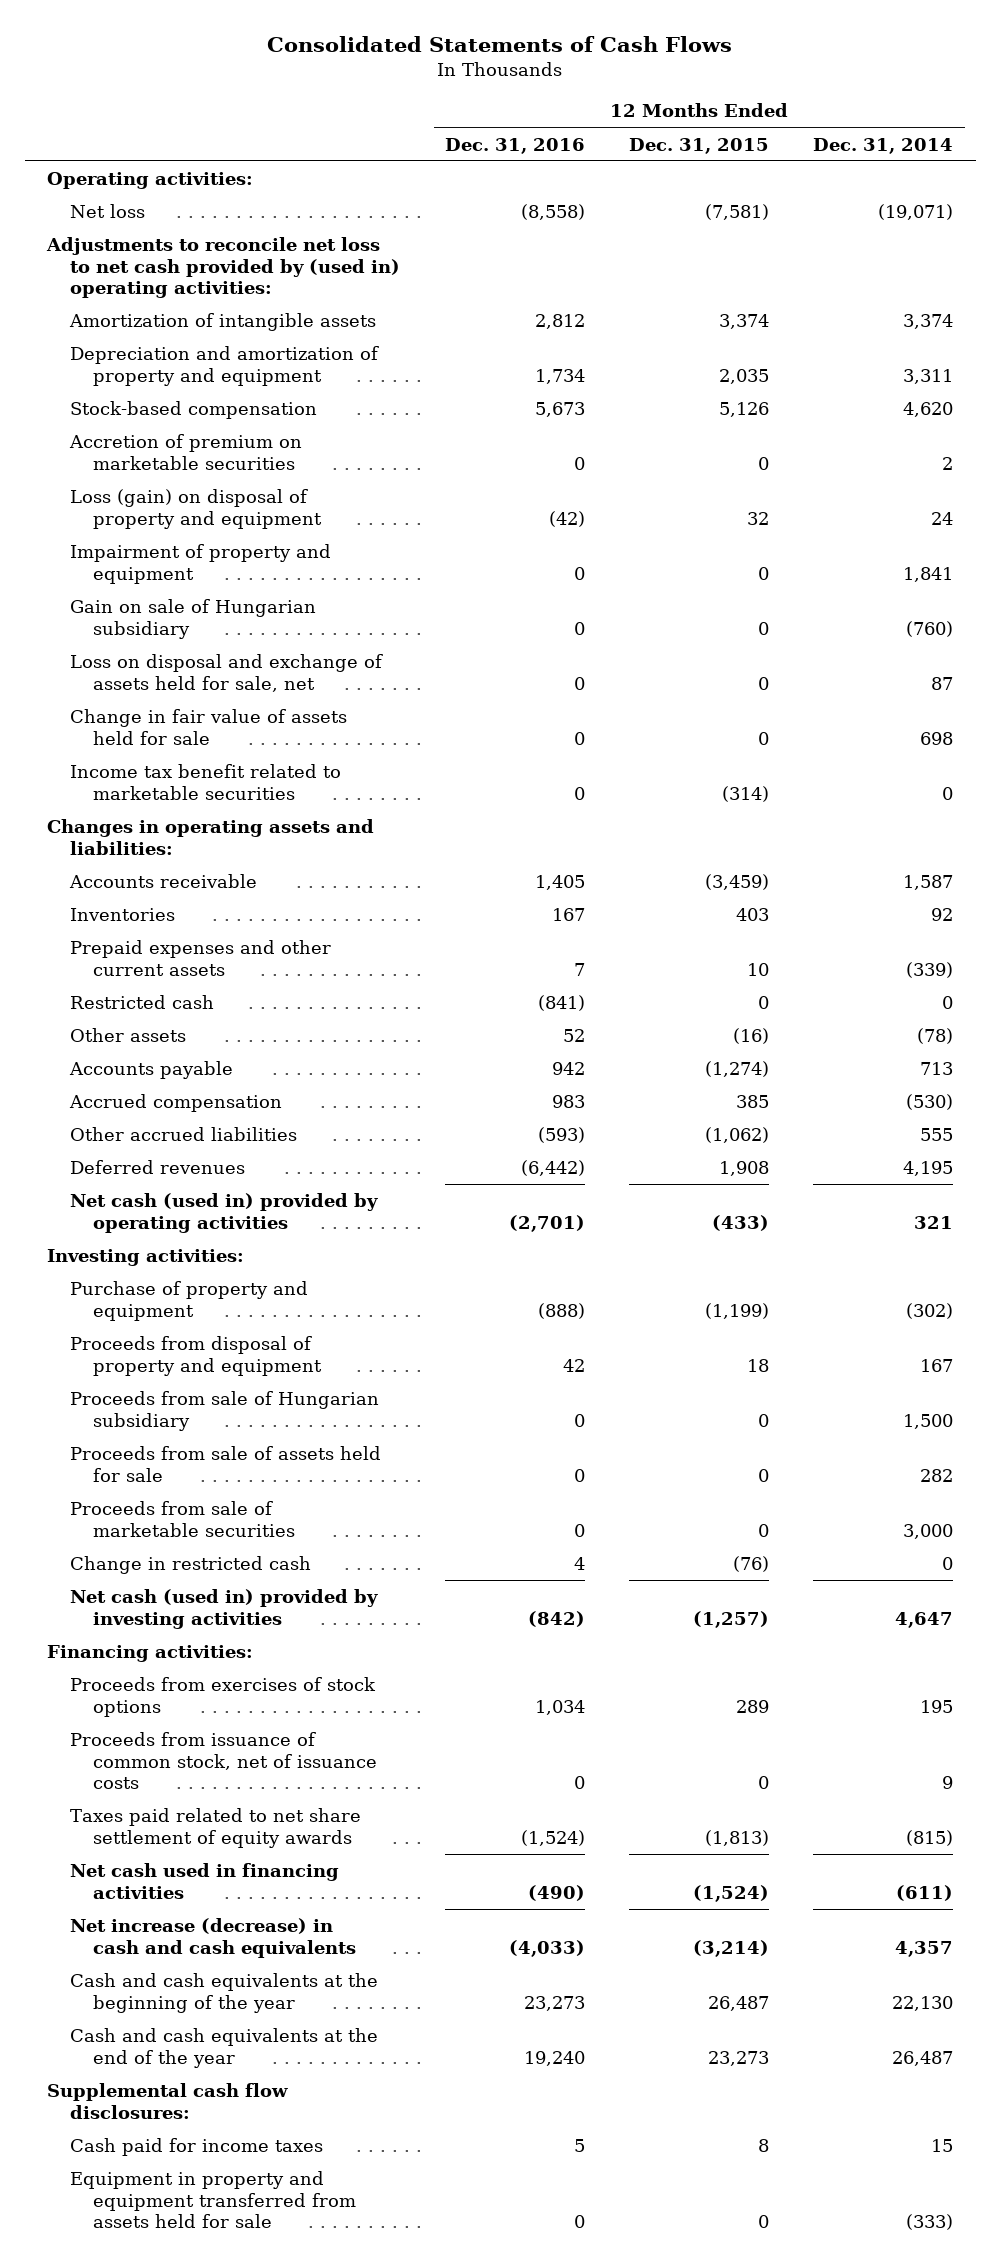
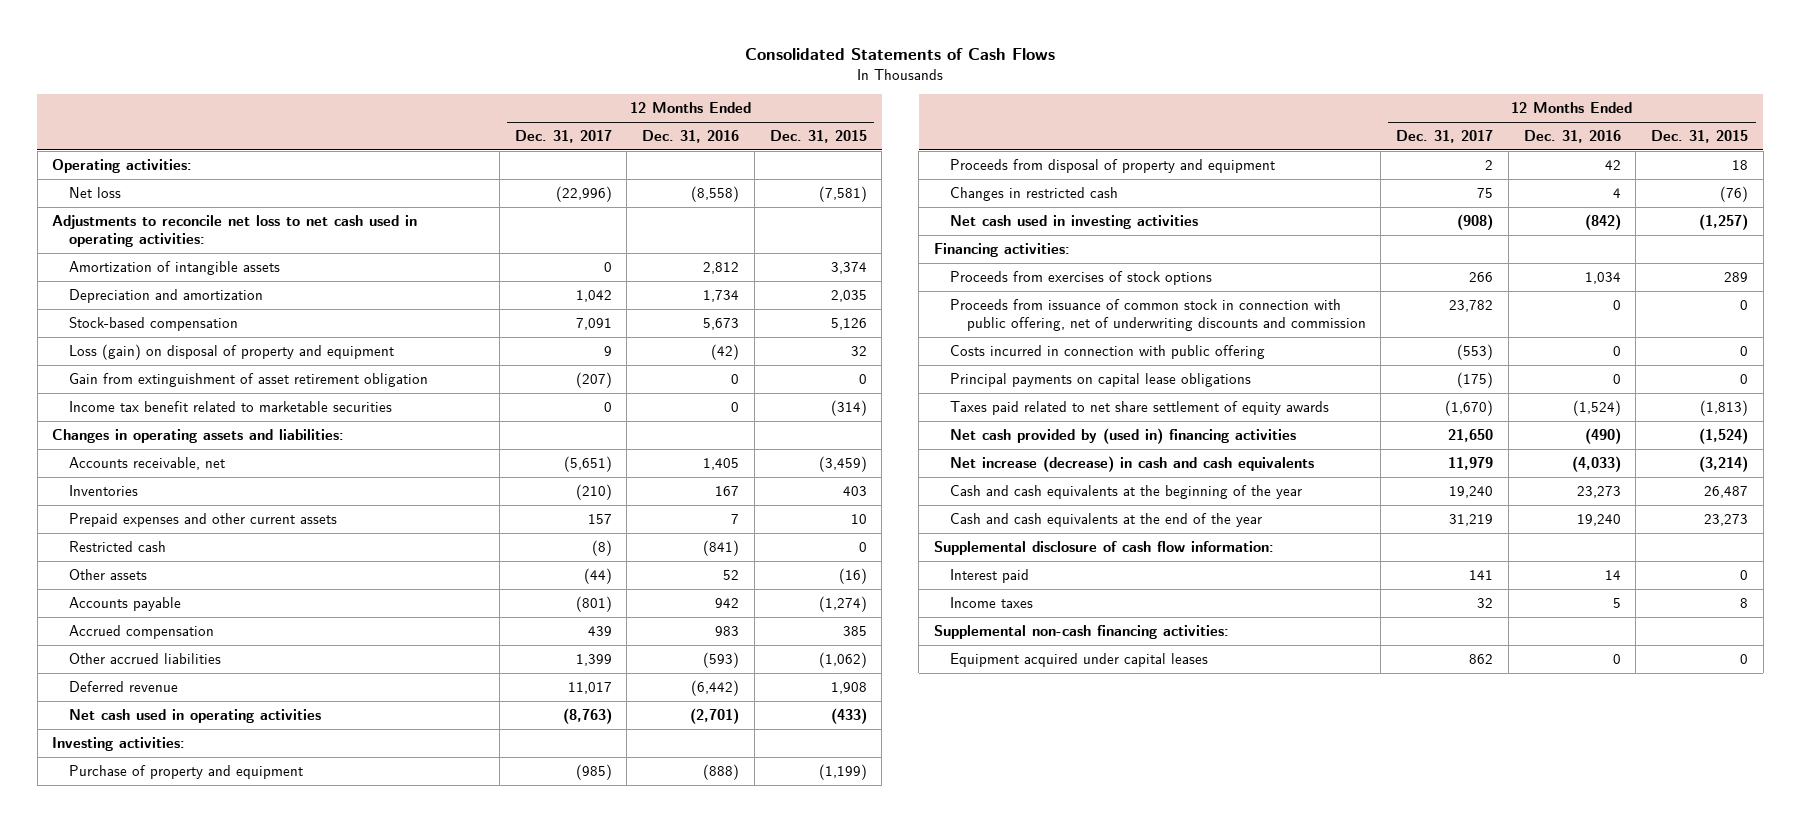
[813,137,954,154] Dec. 31, 2014 -> none
none -> [514,130,612,144] Dec. 31, 2017
[46,237,401,298] Adjustments to reconcile net loss to net cash provided by (used in) operating activities: -> [52,214,418,248] Adjustments to reconcile net loss to net cash used in operating activities:
[70,346,380,386] Depreciation and amortization of property and equipment -> [68,288,263,303] Depreciation and amortization
[69,434,303,470] Accretion of premium on marketable securities -> none
[70,544,332,584] Impairment of property and equipment -> none
[70,599,317,639] Gain on sale of Hungarian subsidiary -> none
[70,654,384,692] Loss on disposal and exchange of assets held for sale, net -> none
[70,709,348,745] Change in fair value of assets held for sale -> none
none -> [68,372,428,387] Gain from extinguishment of asset retirement obligation
[69,874,258,889] Accounts receivable -> [68,456,225,470] Accounts receivable, net
[70,1160,246,1175] Deferred revenues -> [68,680,178,692] Deferred revenue
[70,1193,379,1233] Net cash (used in) provided by operating activities -> [68,708,321,723] Net cash used in operating activities
[70,1391,380,1431] Proceeds from sale of Hungarian subsidiary -> none
[70,1446,382,1482] Proceeds from sale of assets held for sale -> none
[70,1501,296,1537] Proceeds from sale of marketable securities -> none
[70,1556,312,1575] Change in restricted cash -> [950,186,1119,201] Changes in restricted cash
[70,1589,379,1629] Net cash (used in) provided by investing activities -> [950,214,1199,229] Net cash used in investing activities
[70,1732,378,1789] Proceeds from issuance of common stock, net of issuance costs -> [950,298,1366,332] Proceeds from issuance of common stock in connection with public offering, net of underwriting discounts and commission
none -> [950,344,1266,359] Costs incurred in connection with public offering
none -> [950,372,1252,387] Principal payments on capital lease obligations
[70,1863,340,1899] Net cash used in financing activities -> [950,427,1297,444] Net cash provided by (used in) financing activities
[70,2171,357,2228] Equipment in property and equipment transferred from assets held for sale -> none
[47,2083,289,2119] Supplemental cash flow disclosures: -> [933,540,1274,555] Supplemental disclosure of cash flow information:
none -> [950,568,1030,583] Interest paid
[70,2138,324,2157] Cash paid for income taxes -> [950,596,1034,608] Income taxes
none -> [933,624,1229,639] Supplemental non-cash financing activities:
none -> [950,652,1209,667] Equipment acquired under capital leases

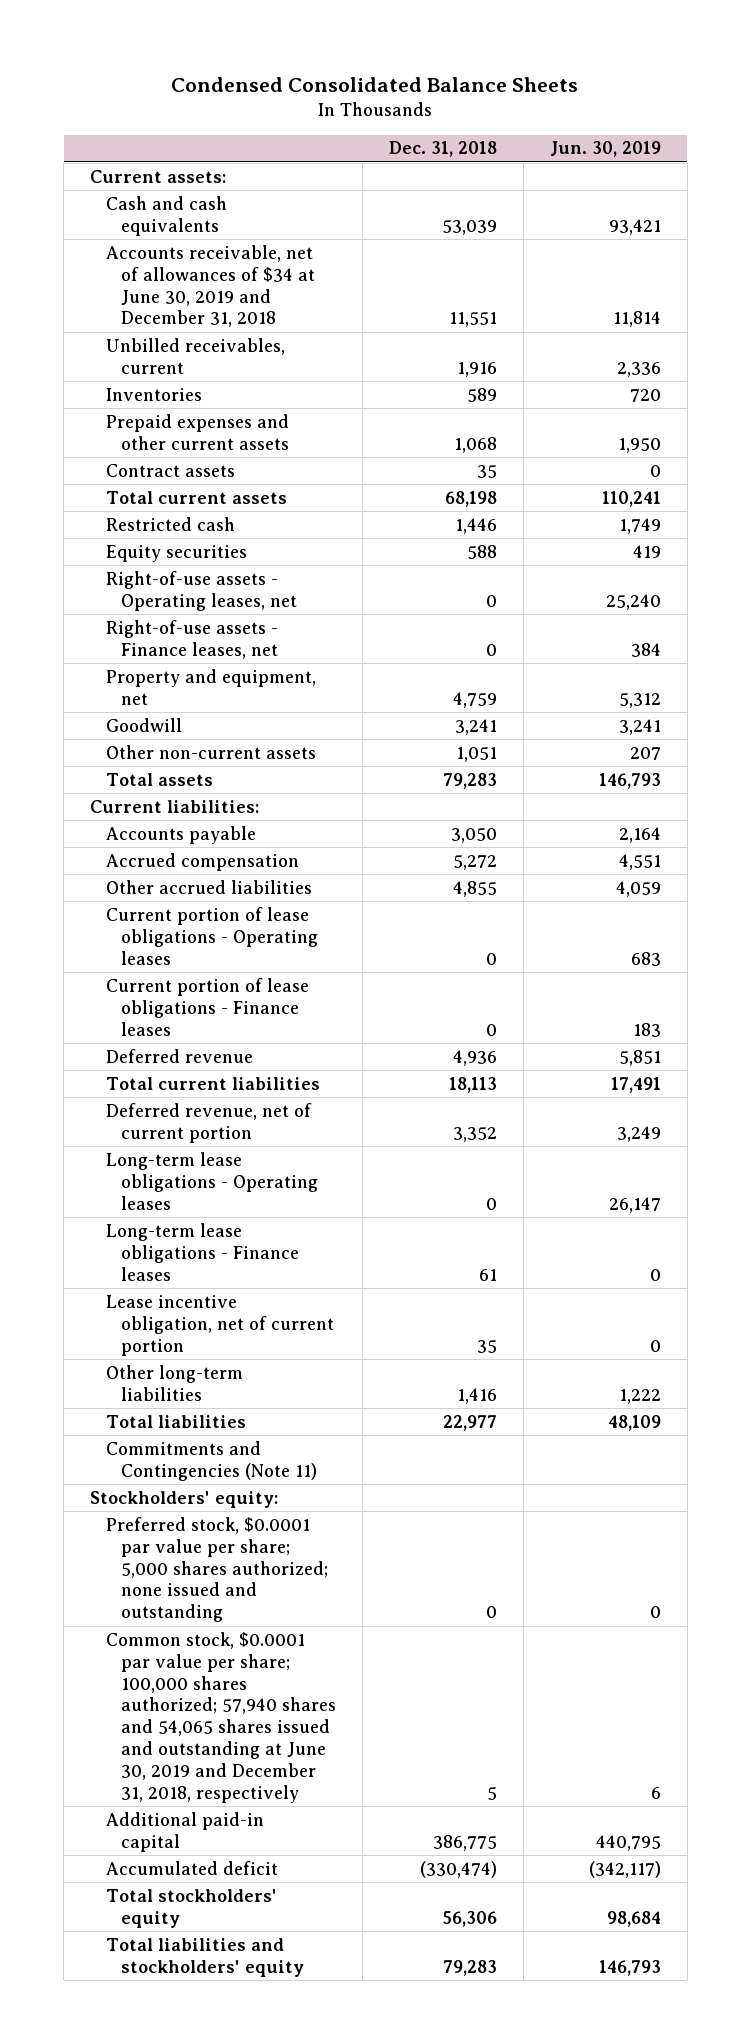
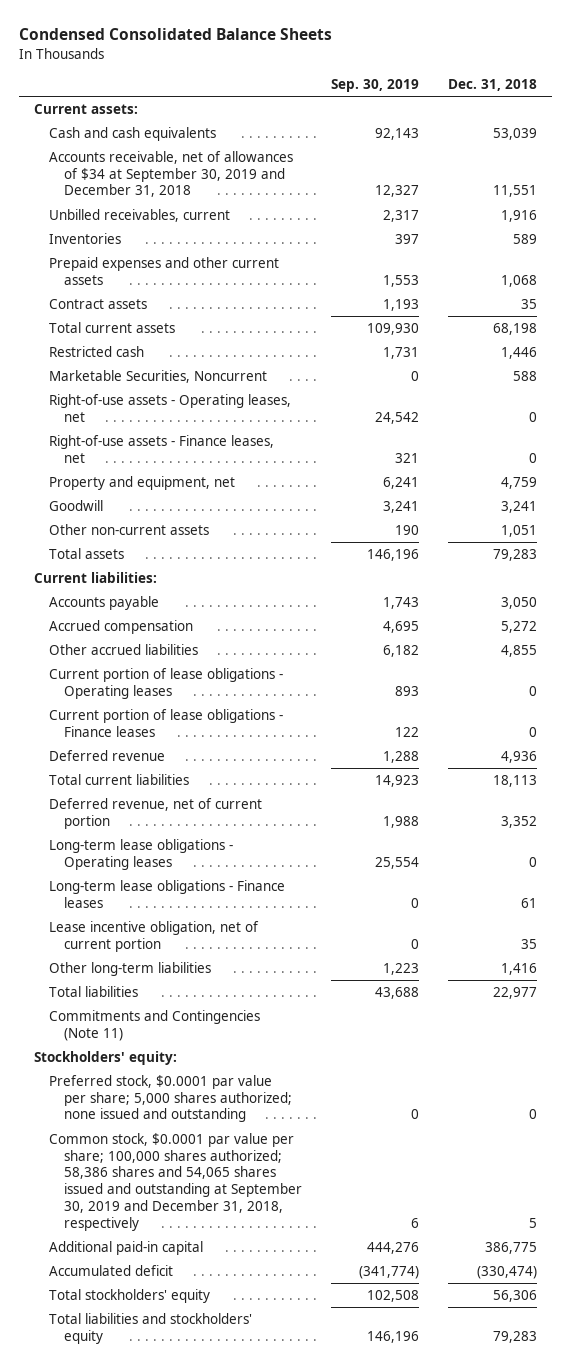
[549,141,661,158] Jun. 30, 2019 -> none
none -> [331,79,420,93] Sep. 30, 2019
[105,244,316,328] Accounts receivable, net of allowances of $34 at June 30, 2019 and December 31, 2018 -> [48,151,293,198] Accounts receivable, net of allowances of $34 at September 30, 2019 and December 31, 2018
[105,544,247,562] Equity securities -> [48,370,267,384] Marketable Securities, Noncurrent
[105,1631,337,1804] Common stock, $0.0001 par value per share; 100,000 shares authorized; 57,940 shares and 54,065 shares issued and outstanding at June 30, 2019 and December 31, 2018, respectively -> [48,1133,303,1231] Common stock, $0.0001 par value per share; 100,000 shares authorized; 58,386 shares and 54,065 shares issued and outstanding at September 30, 2019 and December 31, 2018, respectively

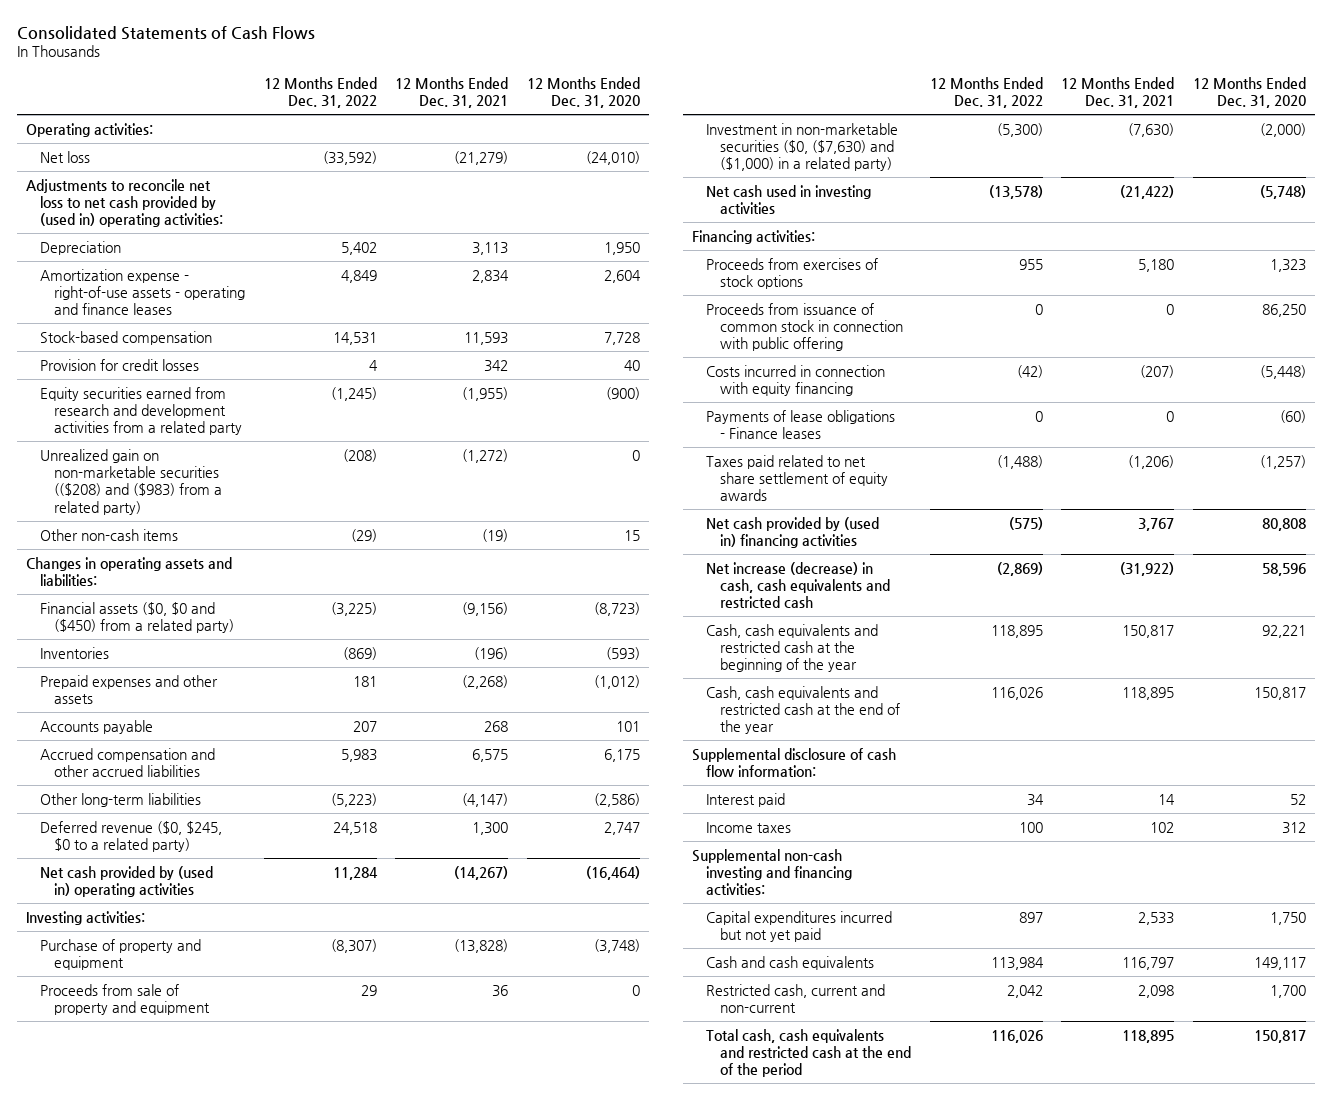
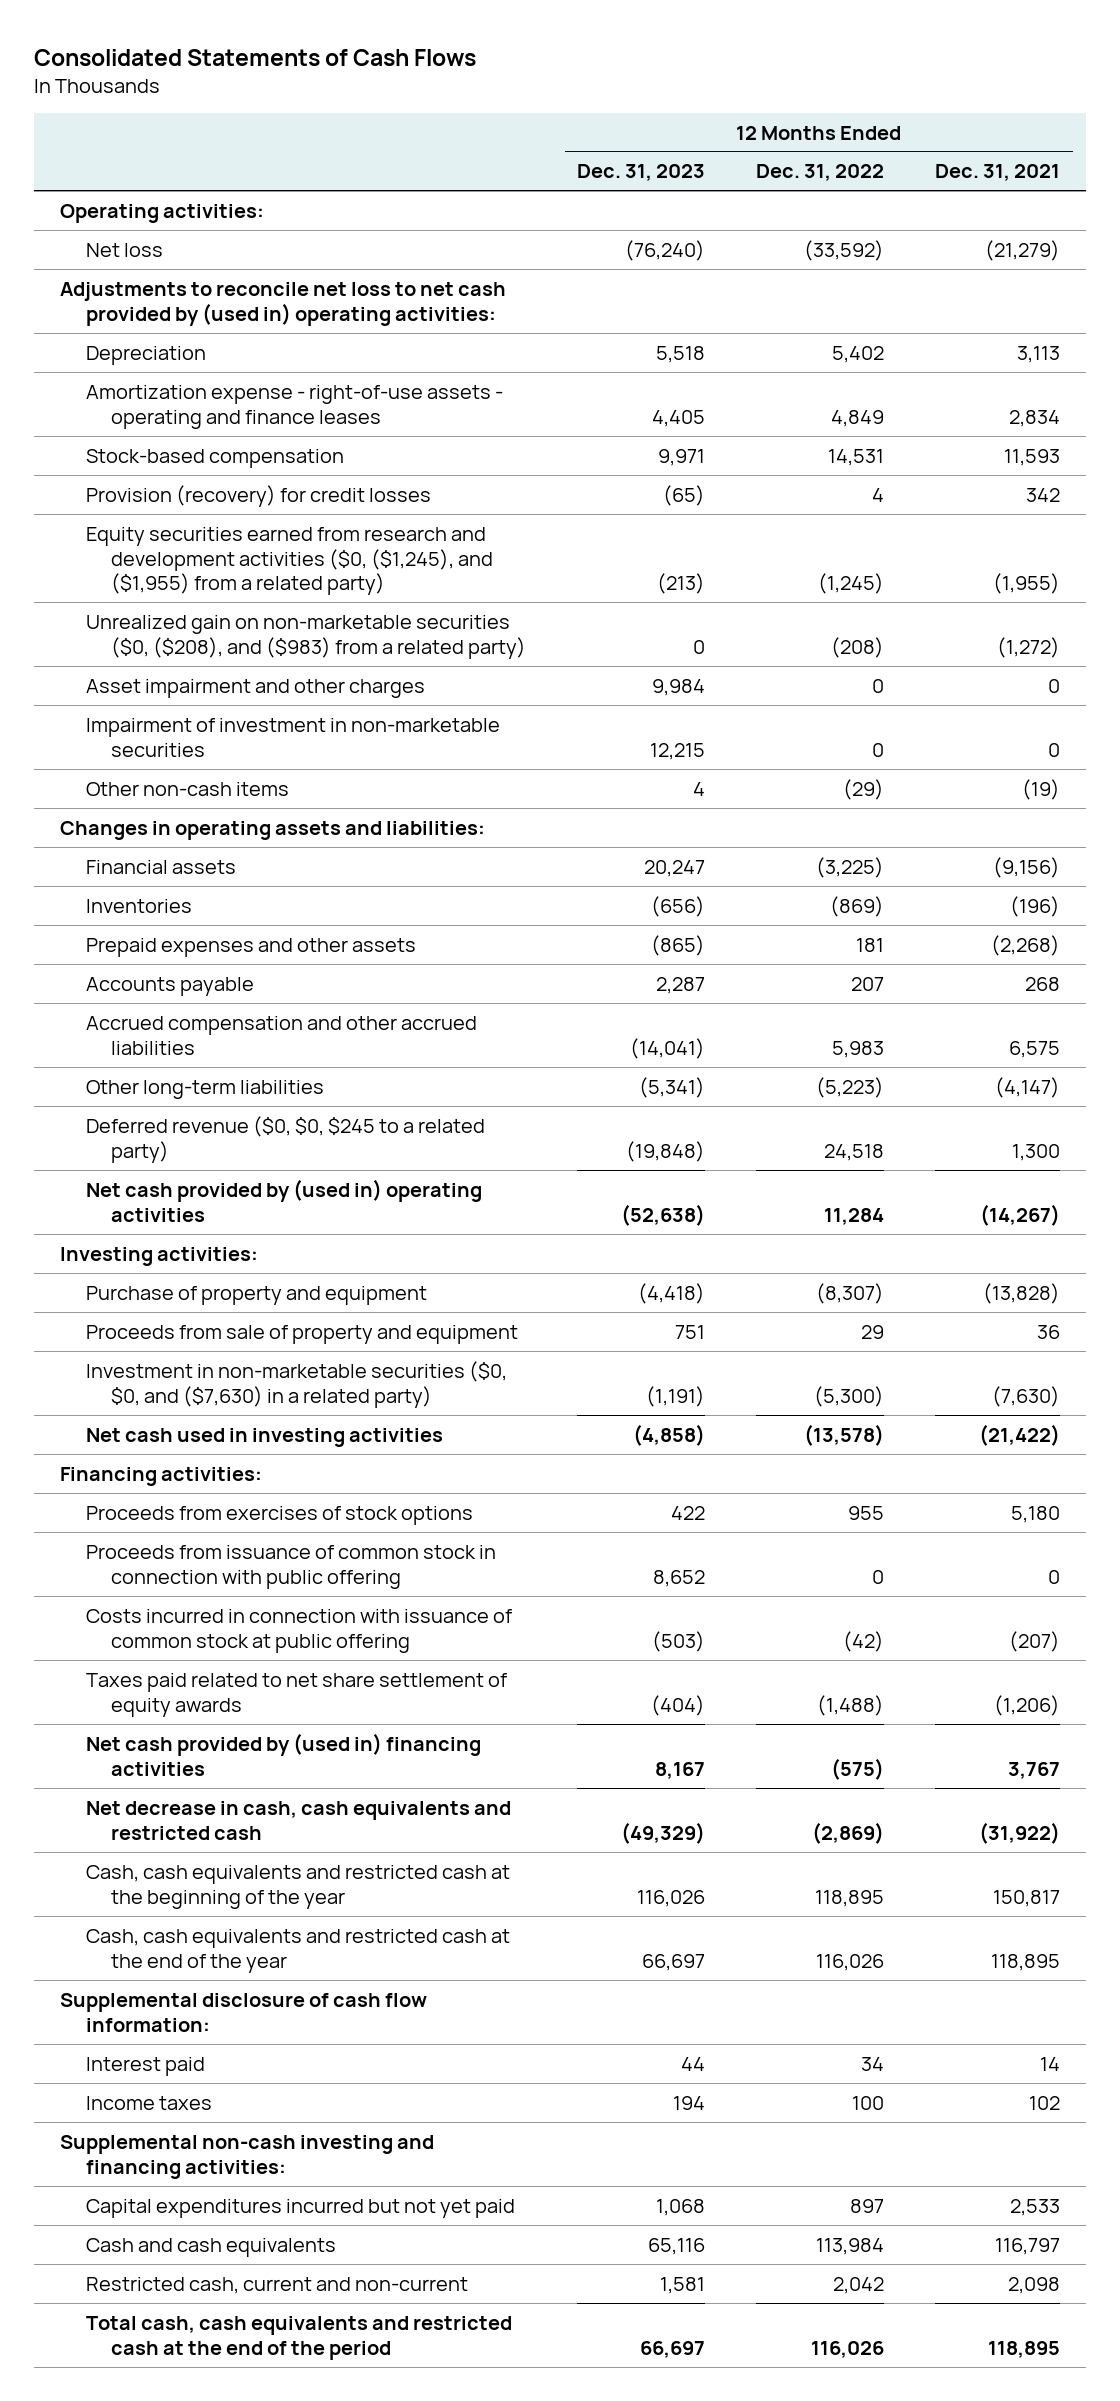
[526,76,640,109] 12 Months Ended Dec. 31, 2020 -> none
none -> [577,164,706,182] Dec. 31, 2023
[40,358,200,371] Provision for credit losses -> [85,484,431,507] Provision (recovery) for credit losses
[40,386,243,436] Equity securities earned from research and development activities from a related party -> [85,526,494,596] Equity securities earned from research and development activities ($0, ($1,245), and ($1,955) from a related party)
[40,448,223,515] Unrealized gain on non-marketable securities (($208) and ($983) from a related party) -> [85,614,527,659] Unrealized gain on non-marketable securities ($0, ($208), and ($983) from a related party)
none -> [85,678,425,698] Asset impairment and other charges
none -> [85,717,500,757] Impairment of investment in non-marketable securities
[40,601,235,633] Financial assets ($0, $0 and ($450) from a related party) -> [85,859,236,874] Financial assets
[40,820,223,852] Deferred revenue ($0, $245, $0 to a related party) -> [85,1115,485,1163] Deferred revenue ($0, $0, $245 to a related party)
[705,122,898,172] Investment in non-marketable securities ($0, ($7,630) and ($1,000) in a related party) -> [85,1360,507,1408] Investment in non-marketable securities ($0, $0, and ($7,630) in a related party)
[705,409,895,439] Payments of lease obligations - Finance leases -> none
[705,364,885,396] Costs incurred in connection with equity financing -> [85,1608,512,1653] Costs incurred in connection with issuance of common stock at public offering
[705,561,890,609] Net increase (decrease) in cash, cash equivalents and restricted cash -> [85,1800,511,1840] Net decrease in cash, cash equivalents and restricted cash

